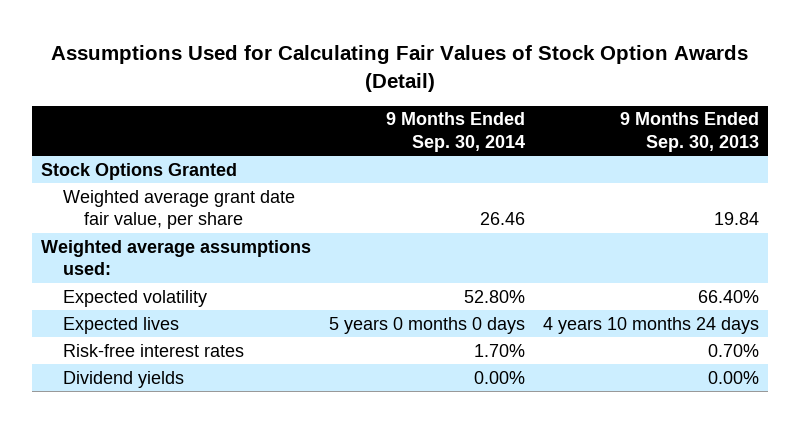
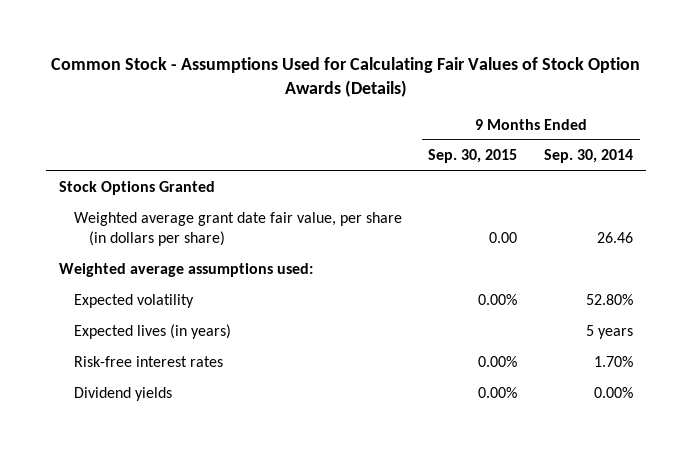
[51,45,749,92] Assumptions Used for Calculating Fair Values of Stock Option Awards (Detail) -> [50,56,640,97] Common Stock - Assumptions Used for Calculating Fair Values of Stock Option Awards (Details)
[620,112,760,152] 9 Months Ended Sep. 30, 2013 -> none
none -> [428,149,518,164] Sep. 30, 2015
[62,189,295,230] Weighted average grant date fair value, per share -> [73,212,402,247] Weighted average grant date fair value, per share (in dollars per share)
[62,316,179,334] Expected lives -> [73,324,231,340] Expected lives (in years)
[329,316,526,334] 5 years 0 months 0 days -> [585,325,633,340] 5 years

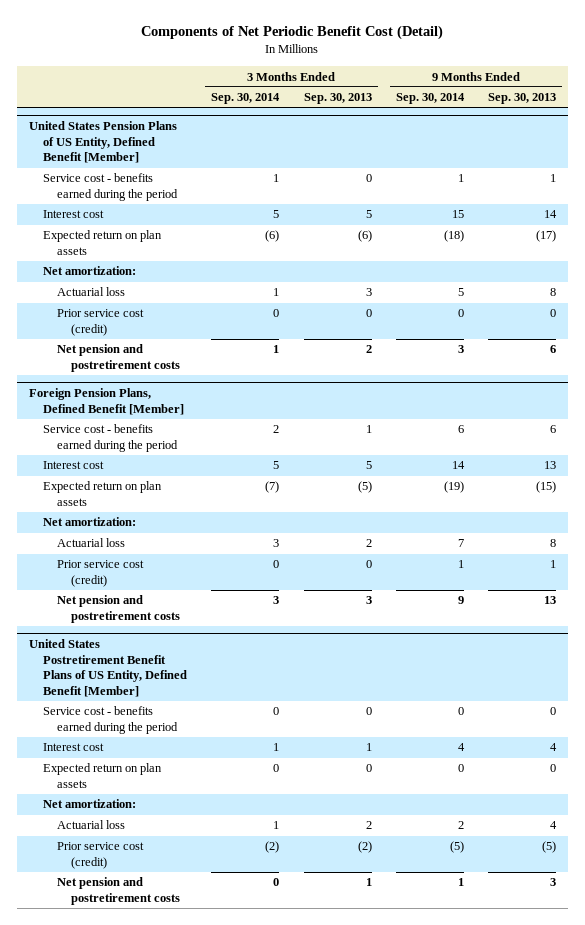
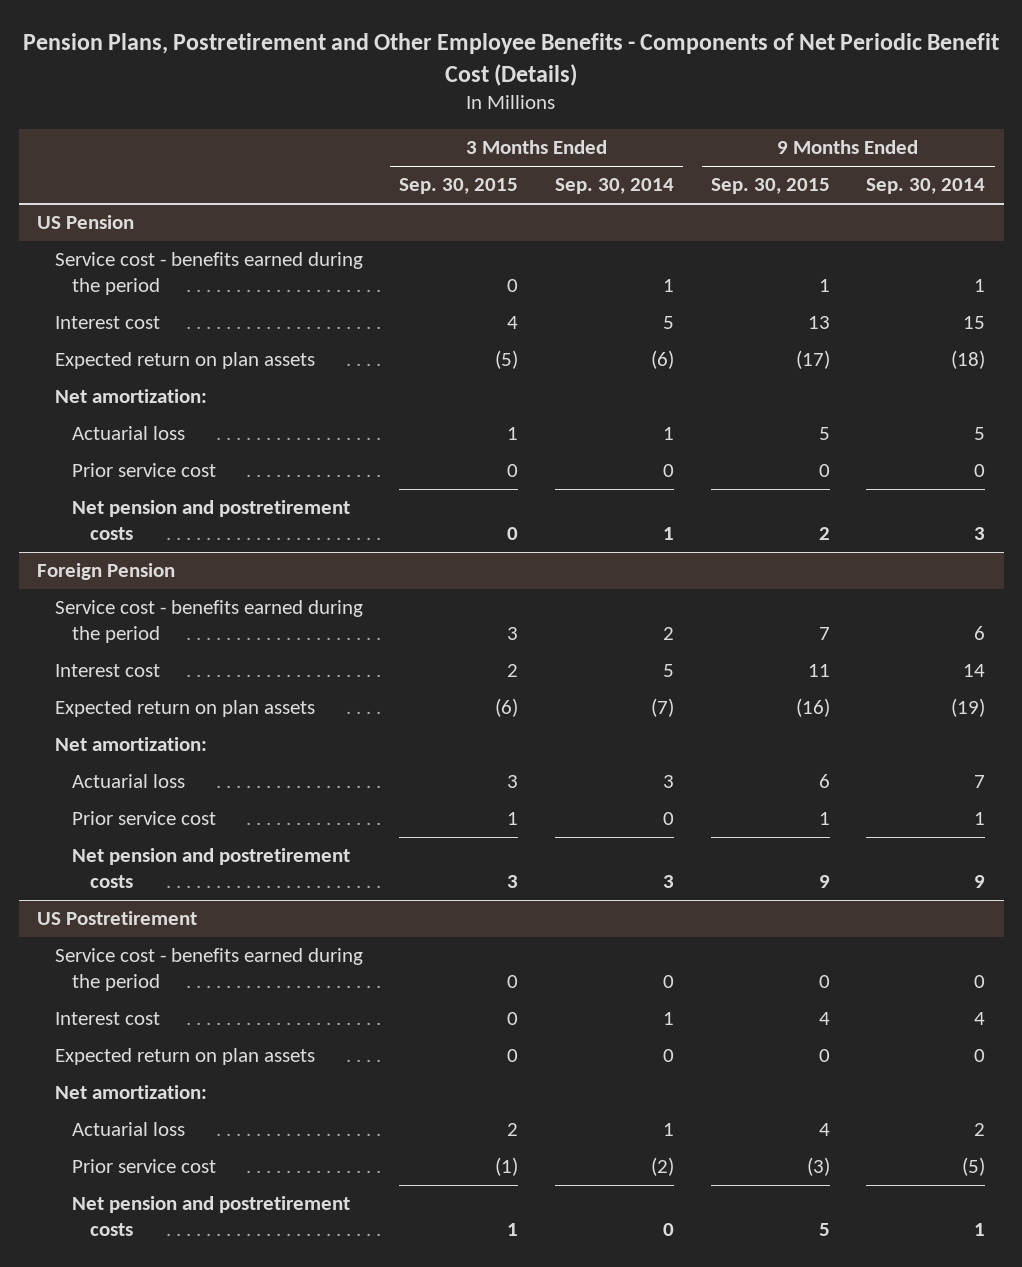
[141,25,444,41] Components of Net Periodic Benefit Cost (Detail) -> [23,33,1000,86] Pension Plans, Postretirement and Other Employee Benefits - Components of Net Periodic Benefit Cost (Details)
[303,93,372,105] Sep. 30, 2013 -> none
[488,93,557,105] Sep. 30, 2013 -> none
none -> [399,178,519,195] Sep. 30, 2015
none -> [710,178,830,195] Sep. 30, 2015
[28,121,177,164] United States Pension Plans of US Entity, Defined Benefit [Member] -> none
none -> [36,215,134,230] US Pension
[57,309,145,337] Prior service cost (credit) -> [72,463,217,478] Prior service cost
[28,388,184,415] Foreign Pension Plans, Defined Benefit [Member] -> none
none -> [36,563,175,581] Foreign Pension
[57,560,145,588] Prior service cost (credit) -> [72,811,217,826] Prior service cost
[28,639,187,698] United States Postretirement Benefit Plans of US Entity, Defined Benefit [Member] -> none
none -> [36,911,197,926] US Postretirement
[57,842,145,870] Prior service cost (credit) -> [72,1159,217,1174] Prior service cost

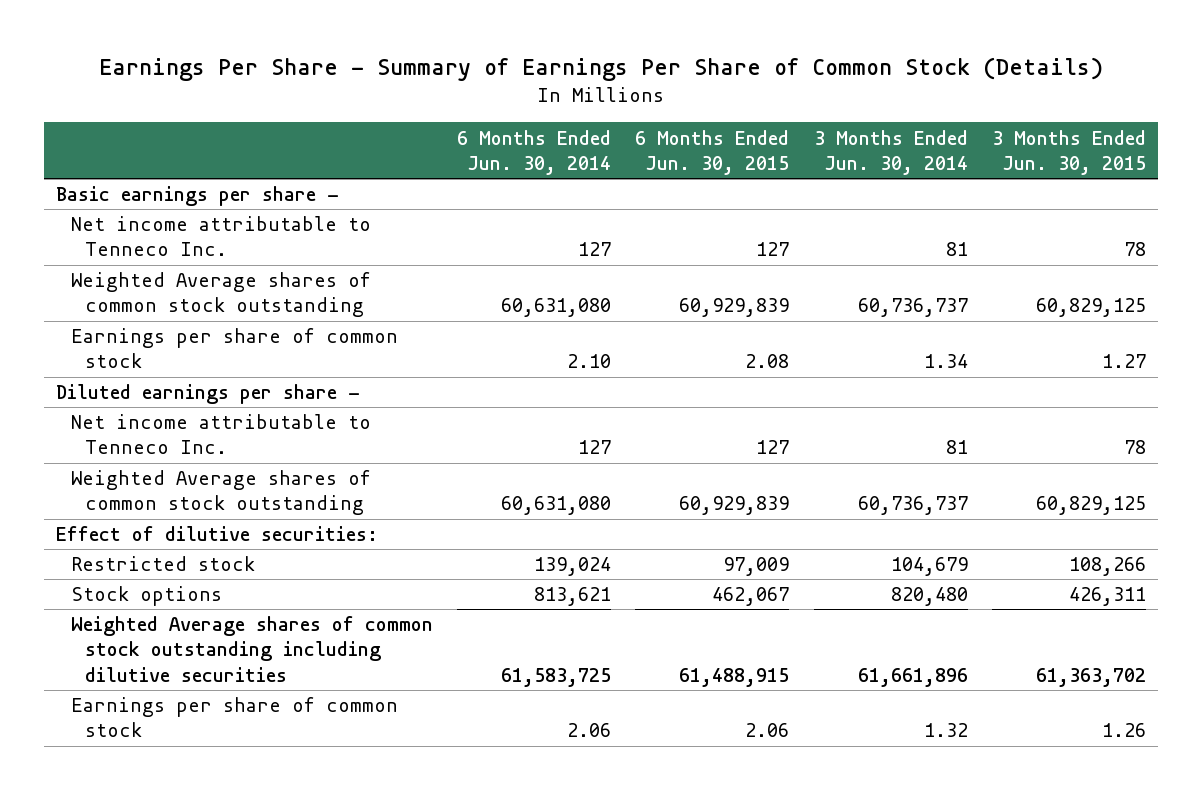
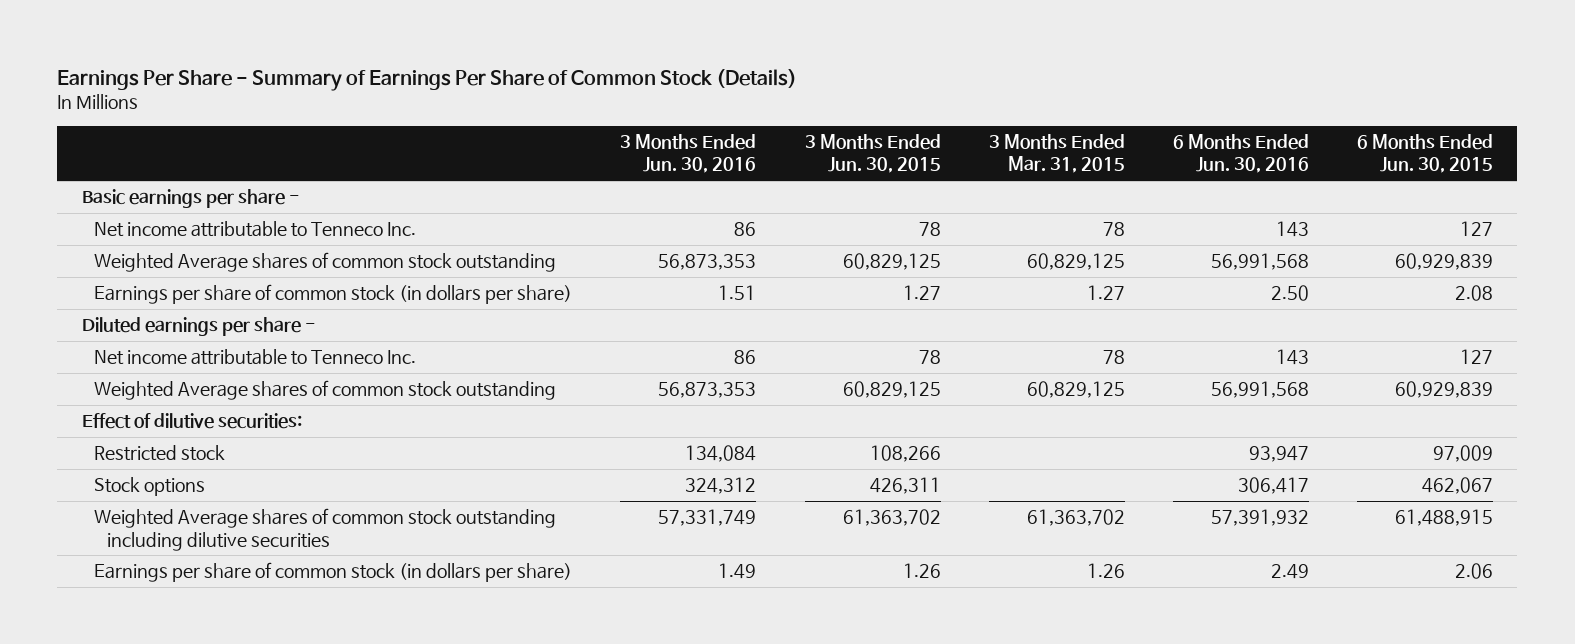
[457,129,612,175] 6 Months Ended Jun. 30, 2014 -> none
[813,129,968,175] 3 Months Ended Jun. 30, 2014 -> none
none -> [620,134,757,174] 3 Months Ended Jun. 30, 2016
none -> [988,134,1125,174] 3 Months Ended Mar. 31, 2015
none -> [1173,134,1310,174] 6 Months Ended Jun. 30, 2016
[70,328,398,369] Earnings per share of common stock -> [94,284,573,305] Earnings per share of common stock (in dollars per share)
[70,697,398,738] Earnings per share of common stock -> [94,562,573,583] Earnings per share of common stock (in dollars per share)

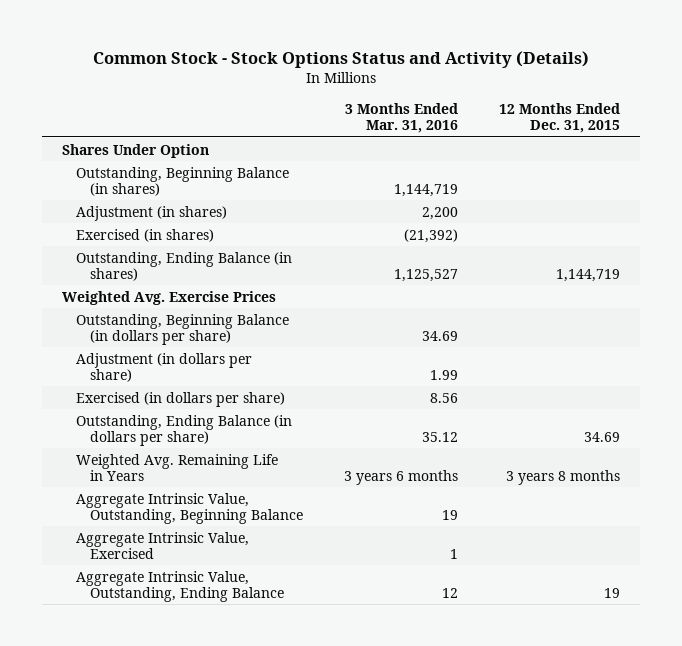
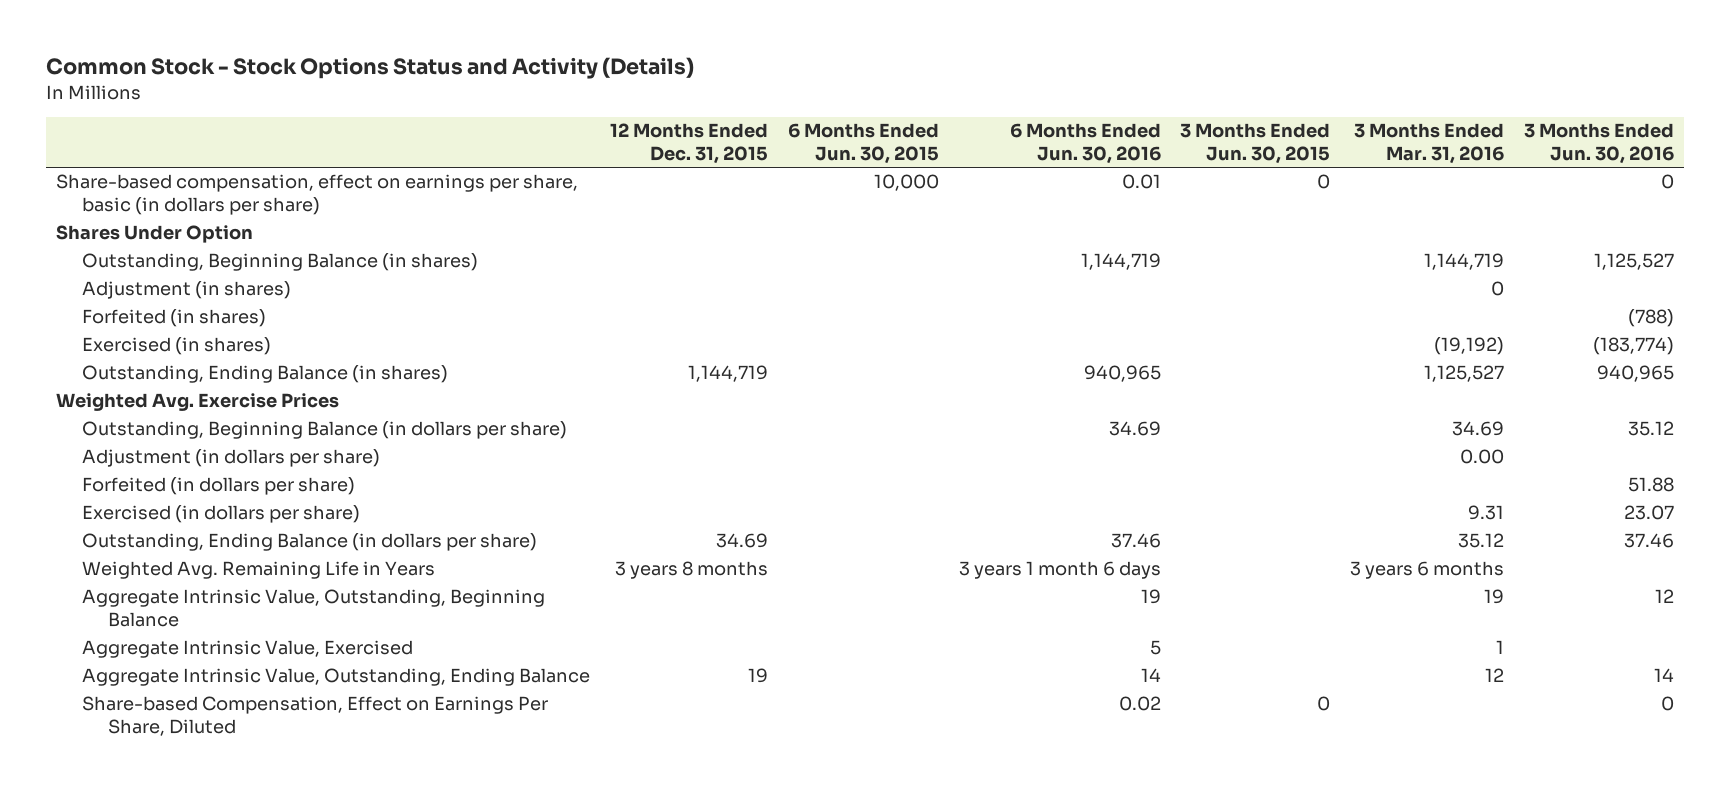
none -> [787,123,939,165] 6 Months Ended Jun. 30, 2015
none -> [1009,123,1161,165] 6 Months Ended Jun. 30, 2016
none -> [1180,123,1331,165] 3 Months Ended Jun. 30, 2015
none -> [1524,123,1675,165] 3 Months Ended Jun. 30, 2016
none -> [55,174,578,216] Share-based compensation, effect on earnings per share, basic (in dollars per share)
[422,206,459,220] 2,200 -> [1491,281,1505,297] 0
none -> [81,309,266,328] Forfeited (in shares)
[404,228,459,243] (21,392) -> [1434,337,1505,356] (19,192)
[430,369,459,380] 1.99 -> [1460,449,1505,465] 0.00
none -> [81,477,355,496] Forfeited (in dollars per share)
[430,392,459,403] 8.56 -> [1468,505,1505,521] 9.31
none -> [81,696,548,737] Share-based Compensation, Effect on Earnings Per Share, Diluted

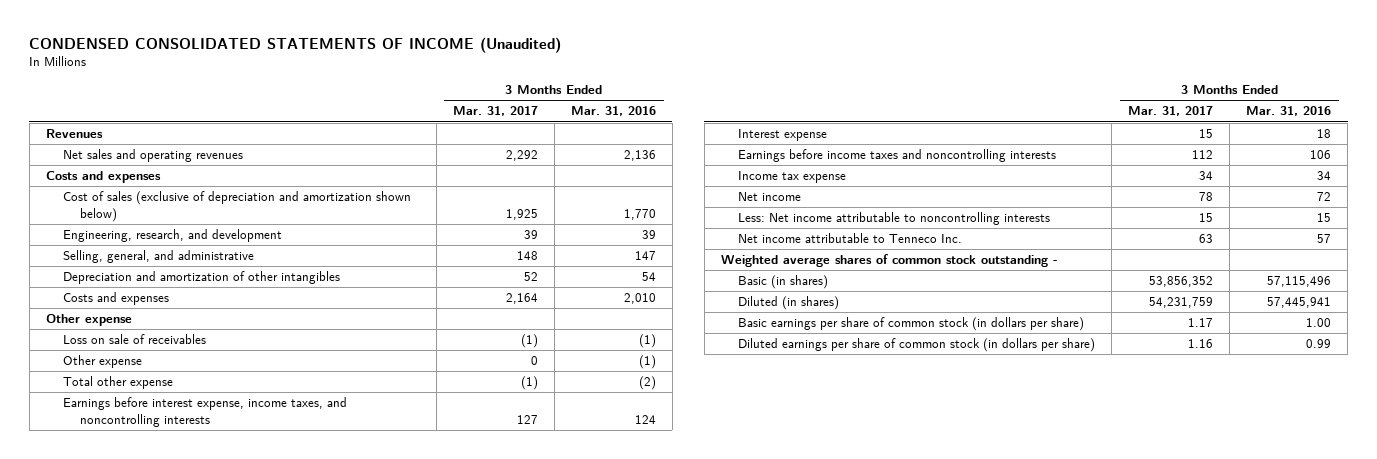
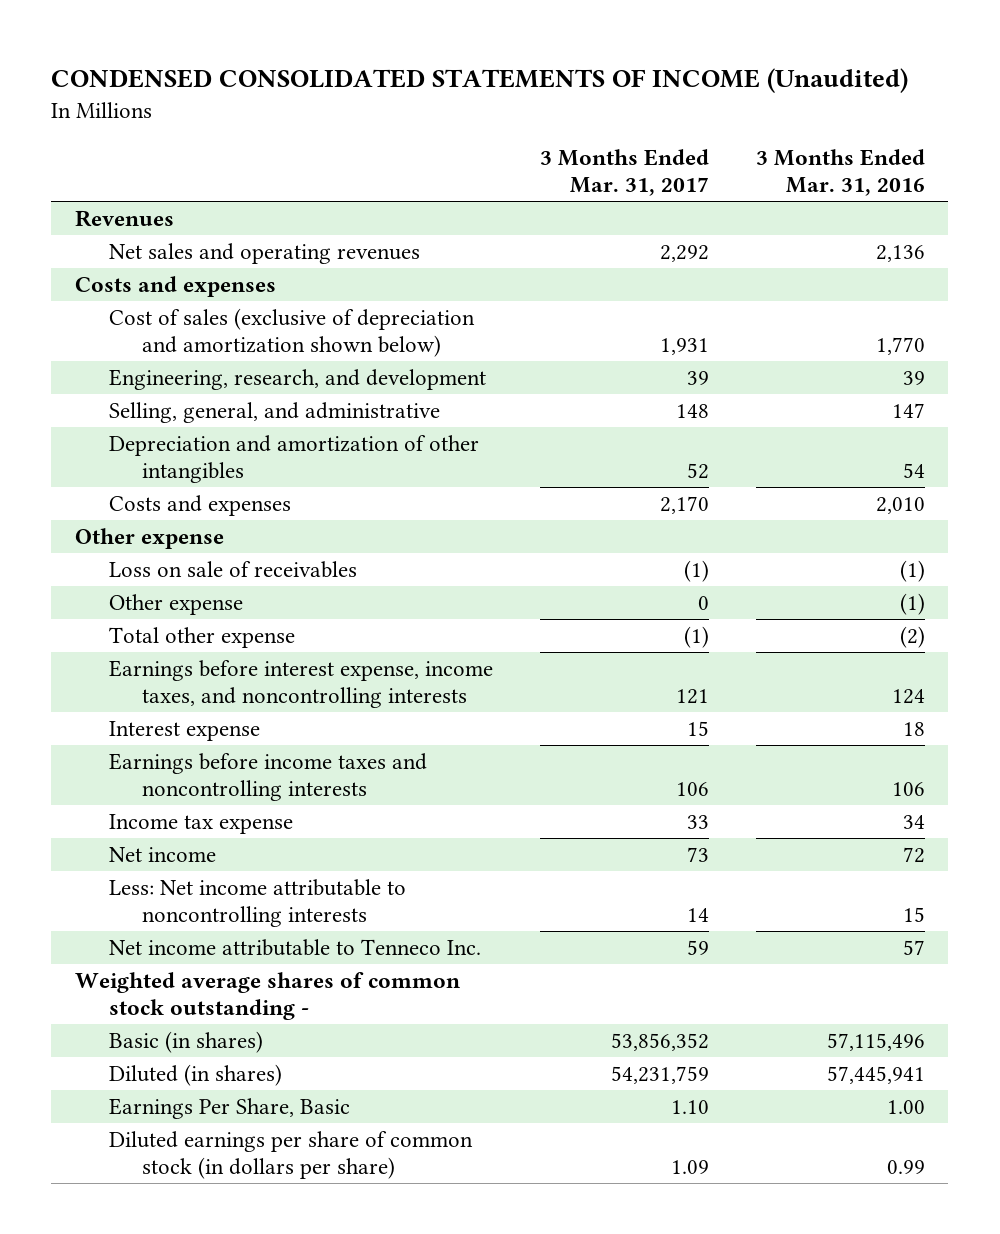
[505,208,538,220] 1,925 -> [659,338,709,356] 1,931
[505,293,538,305] 2,164 -> [659,496,709,515] 2,170
[516,414,538,424] 127 -> [675,689,709,705] 121
[1192,150,1214,160] 112 -> [675,782,709,797] 106
[1199,171,1214,181] 34 -> [686,815,709,830] 33
[1199,192,1214,202] 78 -> [686,847,709,863] 73
[1199,213,1214,223] 15 -> [686,908,709,923] 14
[1199,234,1214,244] 63 -> [686,940,709,956] 59
[737,317,1084,332] Basic earnings per share of common stock (in dollars per share) -> [108,1098,350,1120] Earnings Per Share, Basic
[1188,318,1214,328] 1.17 -> [670,1100,709,1115] 1.10
[1188,339,1214,349] 1.16 -> [670,1160,709,1175] 1.09

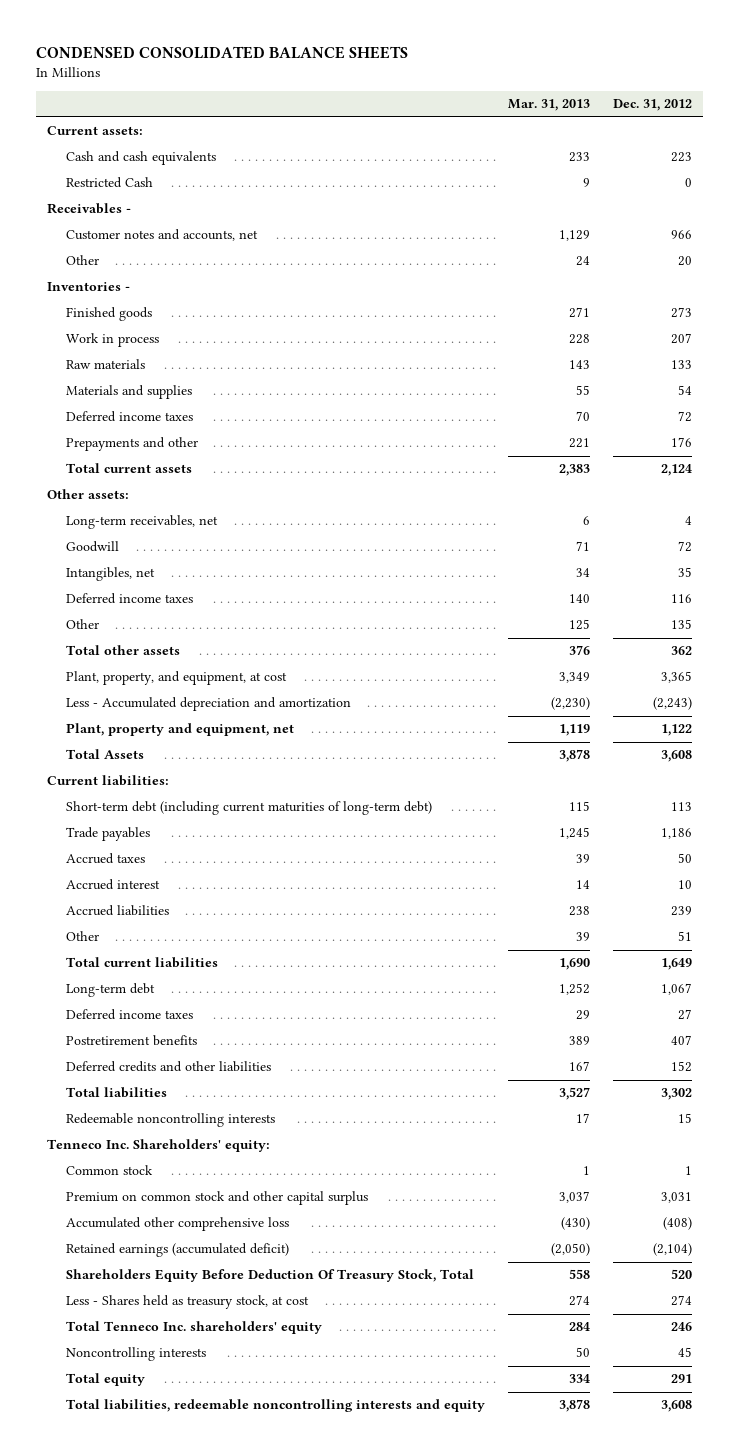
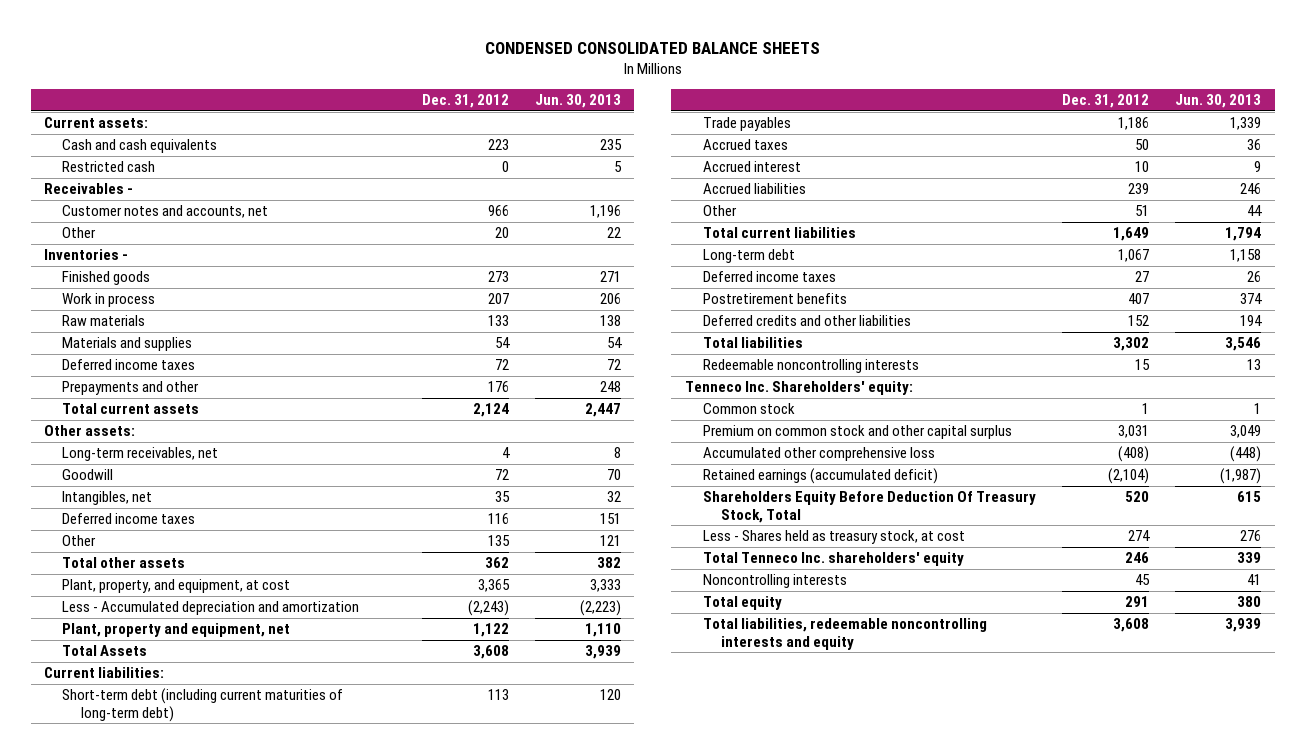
[507,99,590,112] Mar. 31, 2013 -> none
none -> [535,94,622,109] Jun. 30, 2013
[65,177,153,189] Restricted Cash -> [62,161,156,173] Restricted cash

